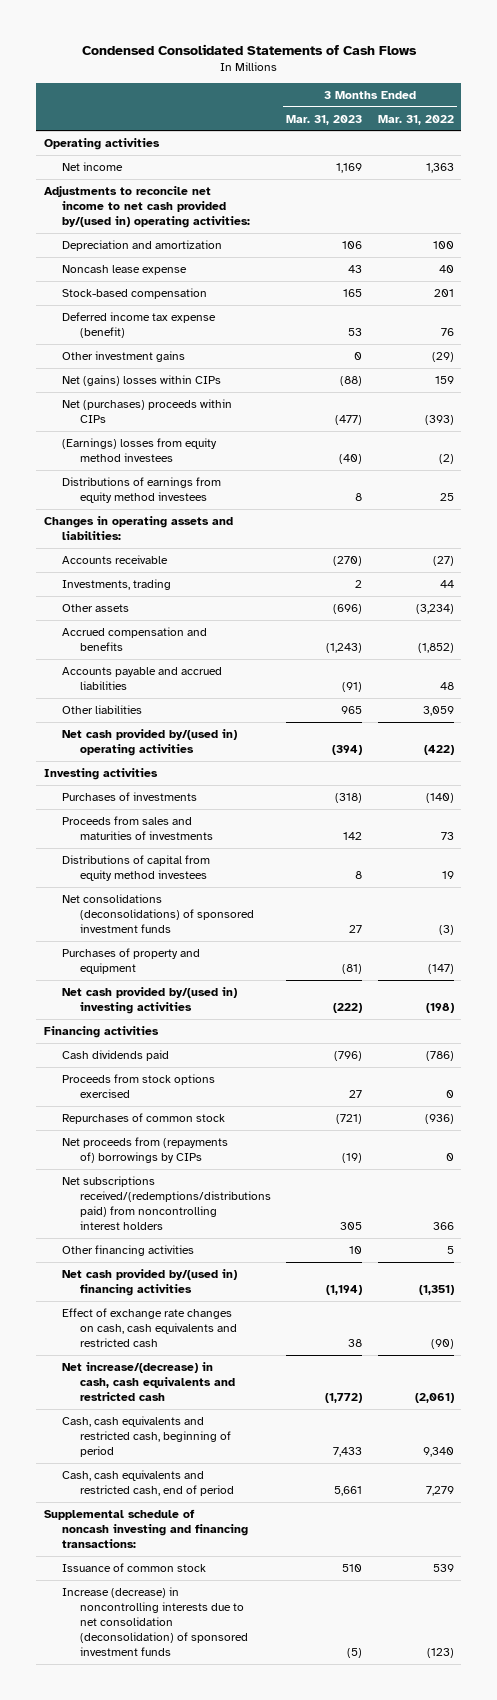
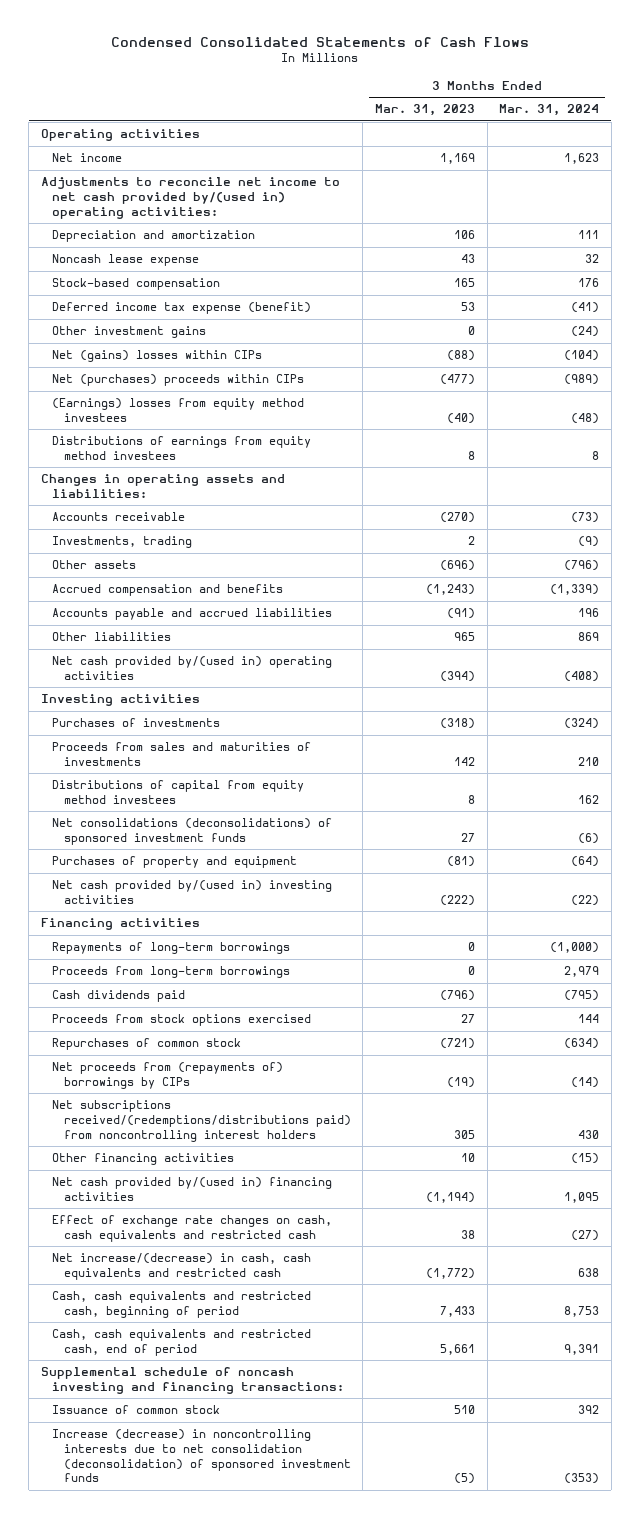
[377,114,454,125] Mar. 31, 2022 -> none
none -> [499,104,600,117] Mar. 31, 2024
none -> [52,942,291,955] Repayments of long-term borrowings
none -> [52,966,291,979] Proceeds from long-term borrowings

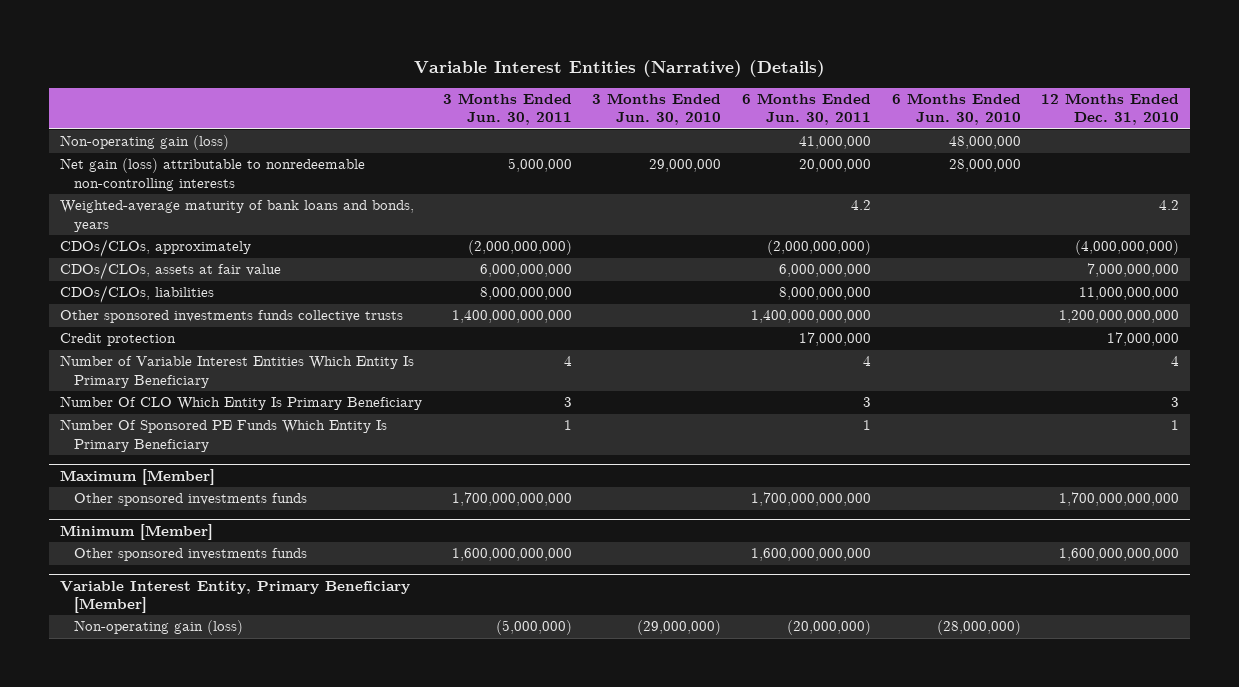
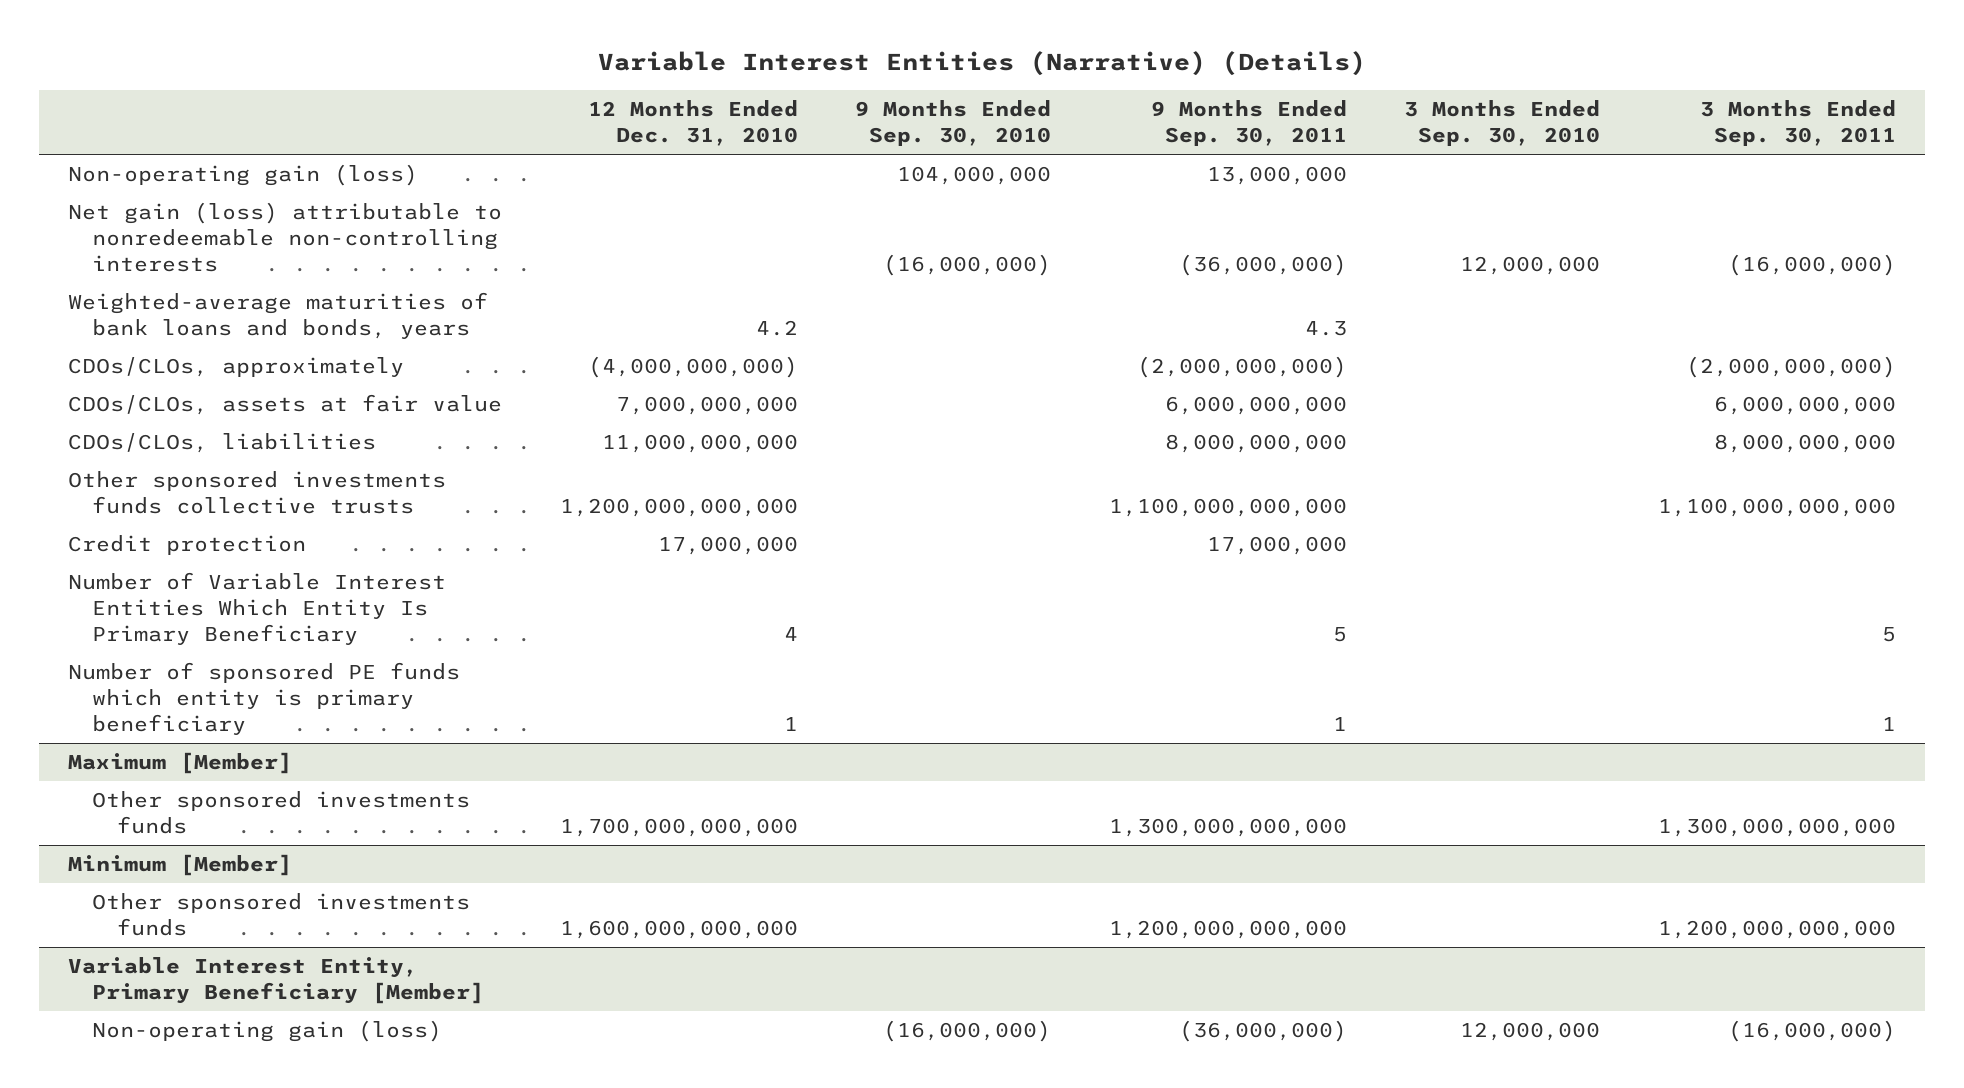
[442,93,572,126] 3 Months Ended Jun. 30, 2011 -> none
[592,93,722,126] 3 Months Ended Jun. 30, 2010 -> none
[741,93,871,126] 6 Months Ended Jun. 30, 2011 -> none
[891,93,1021,126] 6 Months Ended Jun. 30, 2010 -> none
none -> [855,100,1052,147] 9 Months Ended Sep. 30, 2010
none -> [1150,100,1347,147] 9 Months Ended Sep. 30, 2011
none -> [1404,100,1601,147] 3 Months Ended Sep. 30, 2010
none -> [1699,100,1896,147] 3 Months Ended Sep. 30, 2011
[59,200,414,232] Weighted-average maturity of bank loans and bonds, years -> [67,291,488,339] Weighted-average maturities of bank loans and bonds, years
[59,396,422,411] Number Of CLO Which Entity Is Primary Beneficiary -> none
[59,419,387,452] Number Of Sponsored PE Funds Which Entity Is Primary Beneficiary -> [67,661,460,735] Number of sponsored PE funds which entity is primary beneficiary

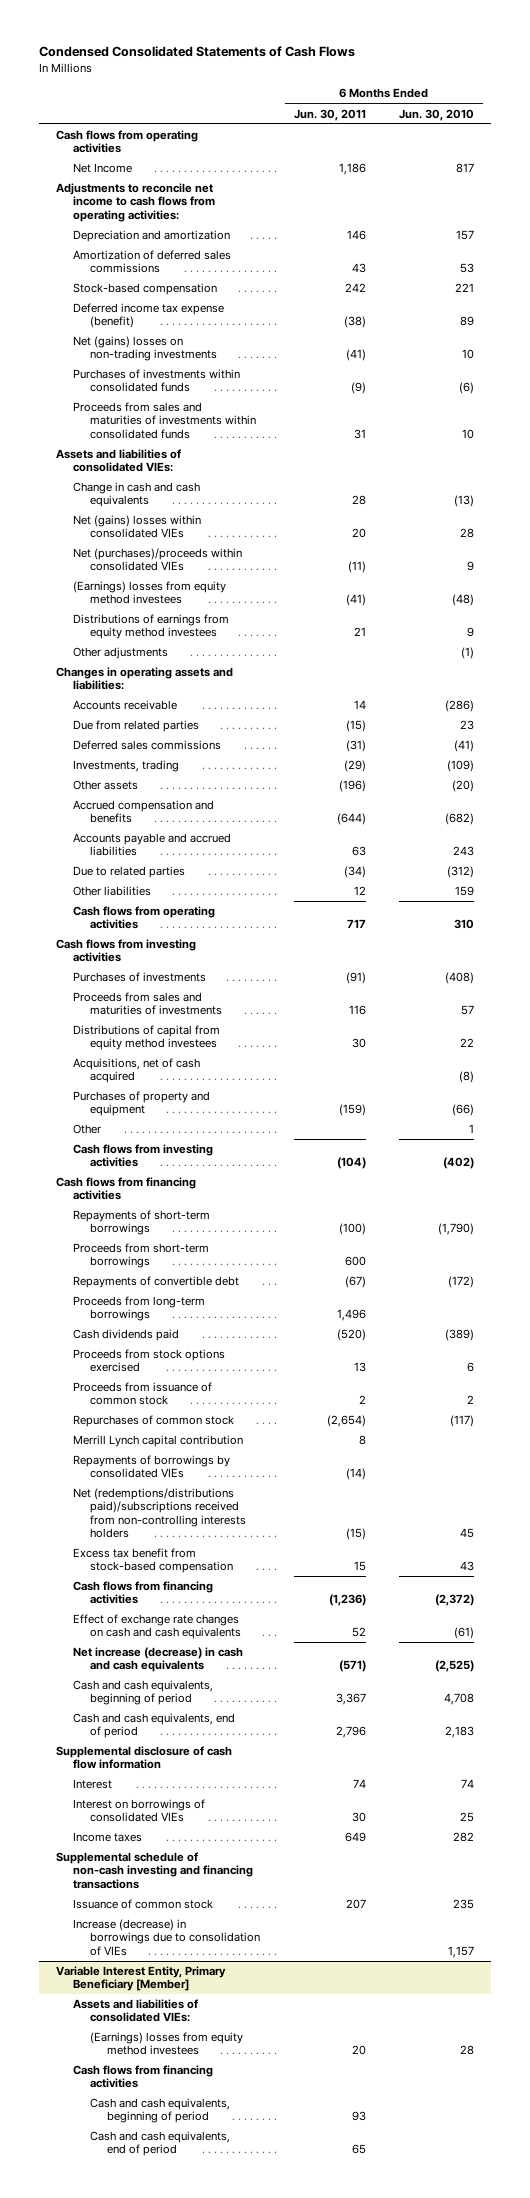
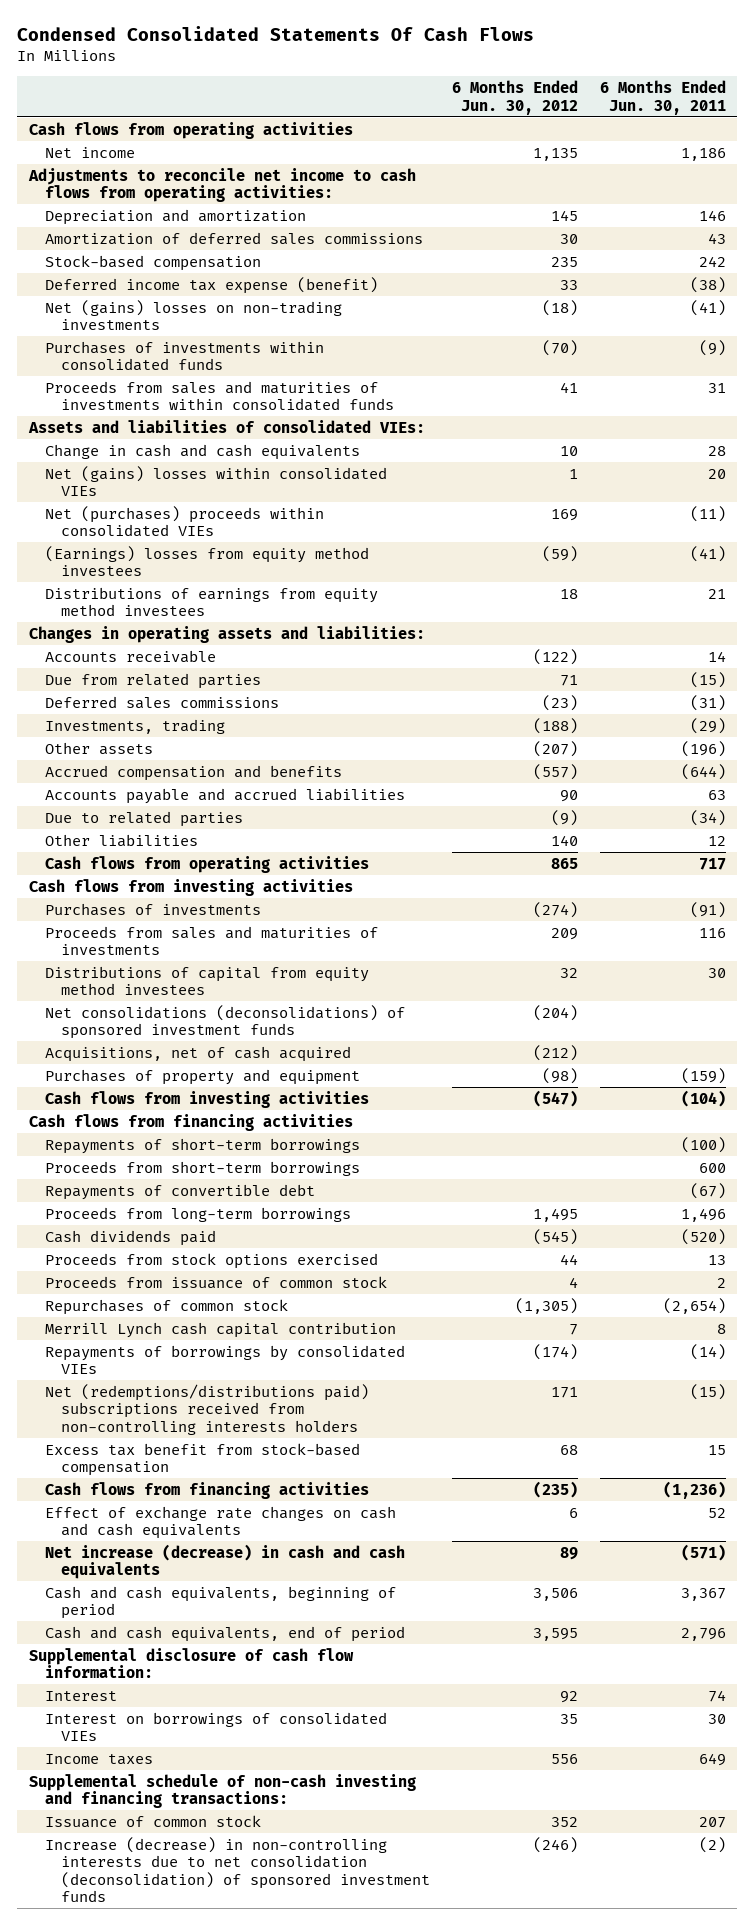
[38,46,355,58] Condensed Consolidated Statements of Cash Flows -> [17,25,535,41] Condensed Consolidated Statements Of Cash Flows
[399,108,475,121] Jun. 30, 2010 -> none
none -> [451,80,578,115] 6 Months Ended Jun. 30, 2012
[72,163,132,174] Net Income -> [44,146,135,158] Net income
[72,548,242,572] Net (purchases)/proceeds within consolidated VIEs -> [44,505,324,538] Net (purchases) proceeds within consolidated VIEs
[72,647,168,660] Other adjustments -> none
none -> [44,1004,405,1040] Net consolidations (deconsolidations) of sponsored investment funds
[72,1124,101,1135] Other -> none
[72,1435,243,1448] Merrill Lynch capital contribution -> [44,1321,396,1338] Merrill Lynch cash capital contribution
[72,1488,246,1538] Net (redemptions/distributions paid)/subscriptions received from non-controlling interests holders -> [44,1383,369,1435] Net (redemptions/distributions paid) subscriptions received from non-controlling interests holders
[55,1746,232,1770] Supplemental disclosure of cash flow information -> [28,1647,354,1679] Supplemental disclosure of cash flow information:
[55,1852,253,1889] Supplemental schedule of non-cash investing and financing transactions -> [28,1773,416,1809] Supplemental schedule of non-cash investing and financing transactions:
[72,1919,260,1956] Increase (decrease) in borrowings due to consolidation of VIEs -> none
[55,1966,226,1992] Variable Interest Entity, Primary Beneficiary [Member] -> none
[72,1999,198,2023] Assets and liabilities of consolidated VIEs: -> none
[89,2032,243,2056] (Earnings) losses from equity method investees -> none
[72,2065,213,2089] Cash flows from financing activities -> none
[89,2098,230,2124] Cash and cash equivalents, beginning of period -> none
[89,2131,230,2157] Cash and cash equivalents, end of period -> none
none -> [44,1836,430,1903] Increase (decrease) in non-controlling interests due to net consolidation (deconsolidation) of sponsored investment funds

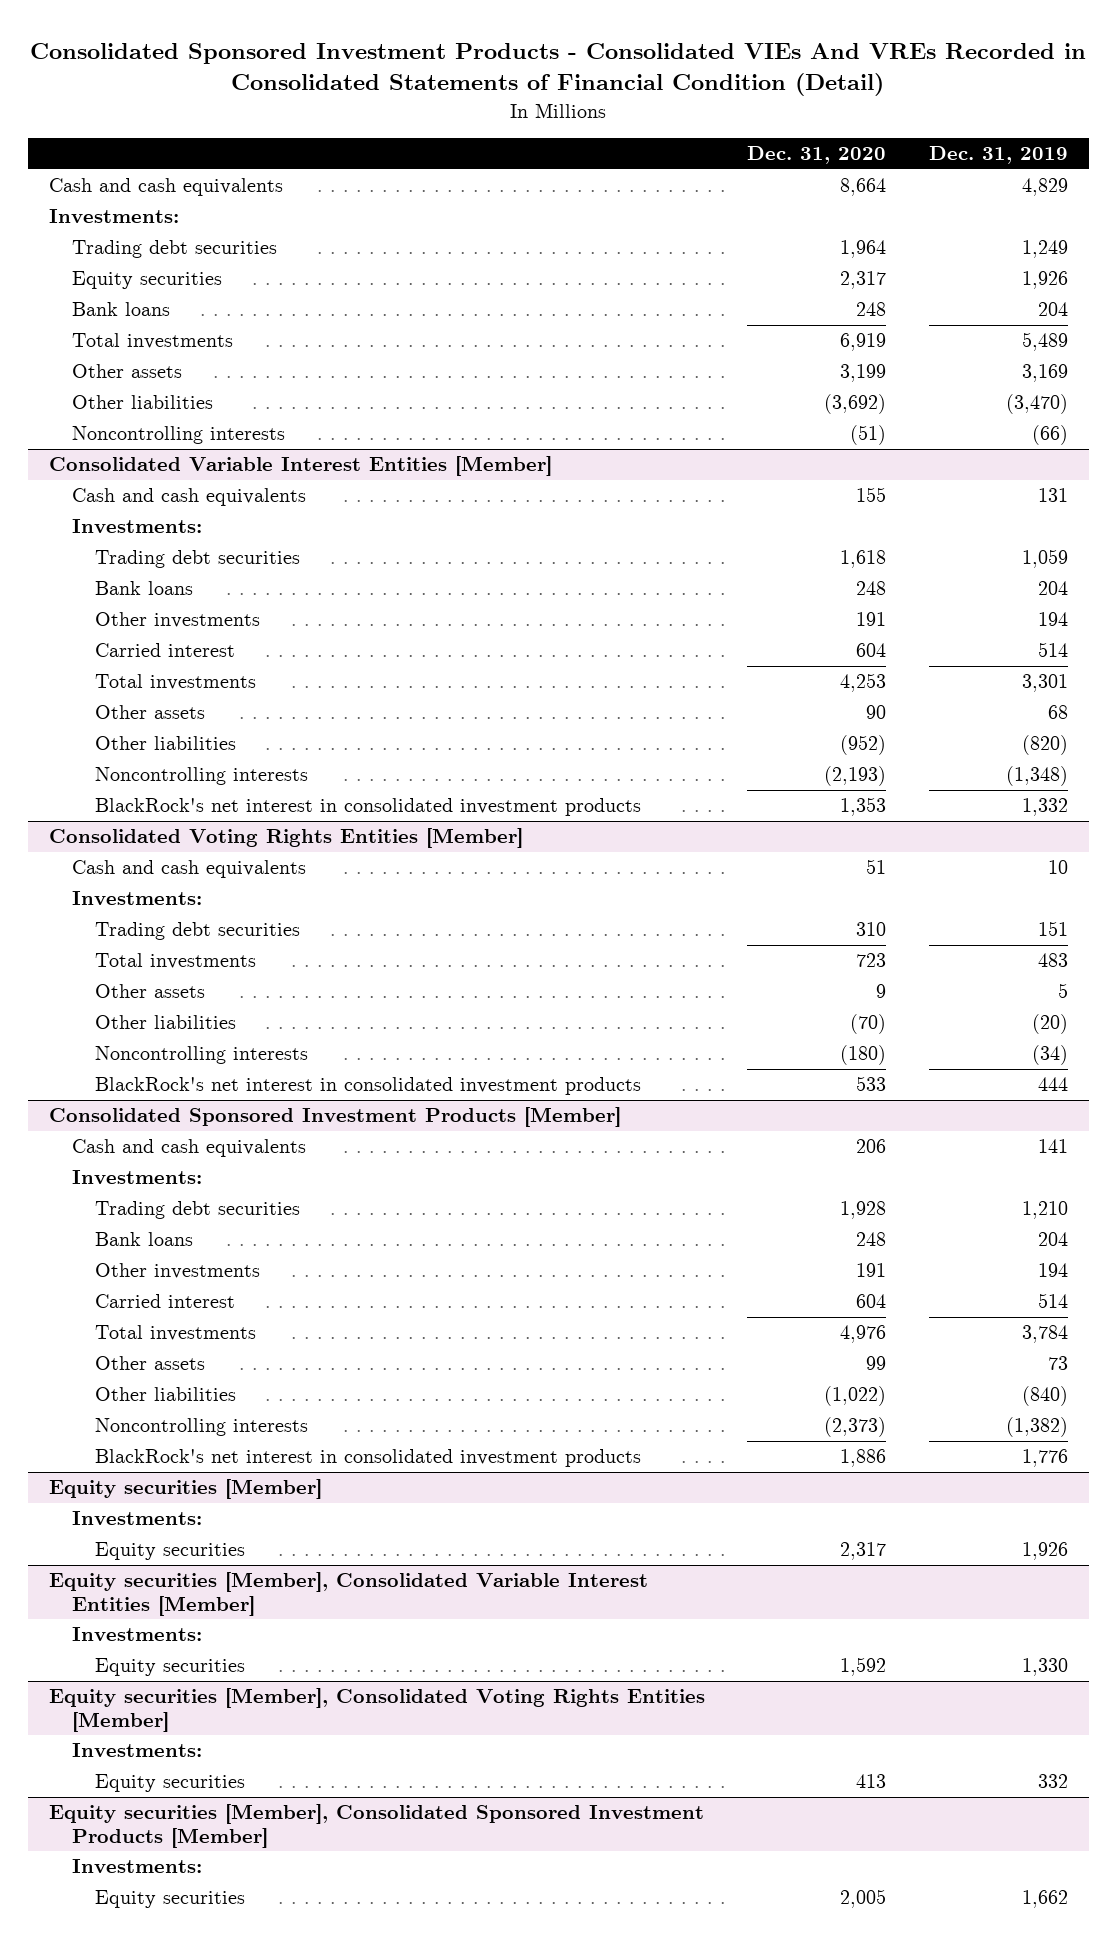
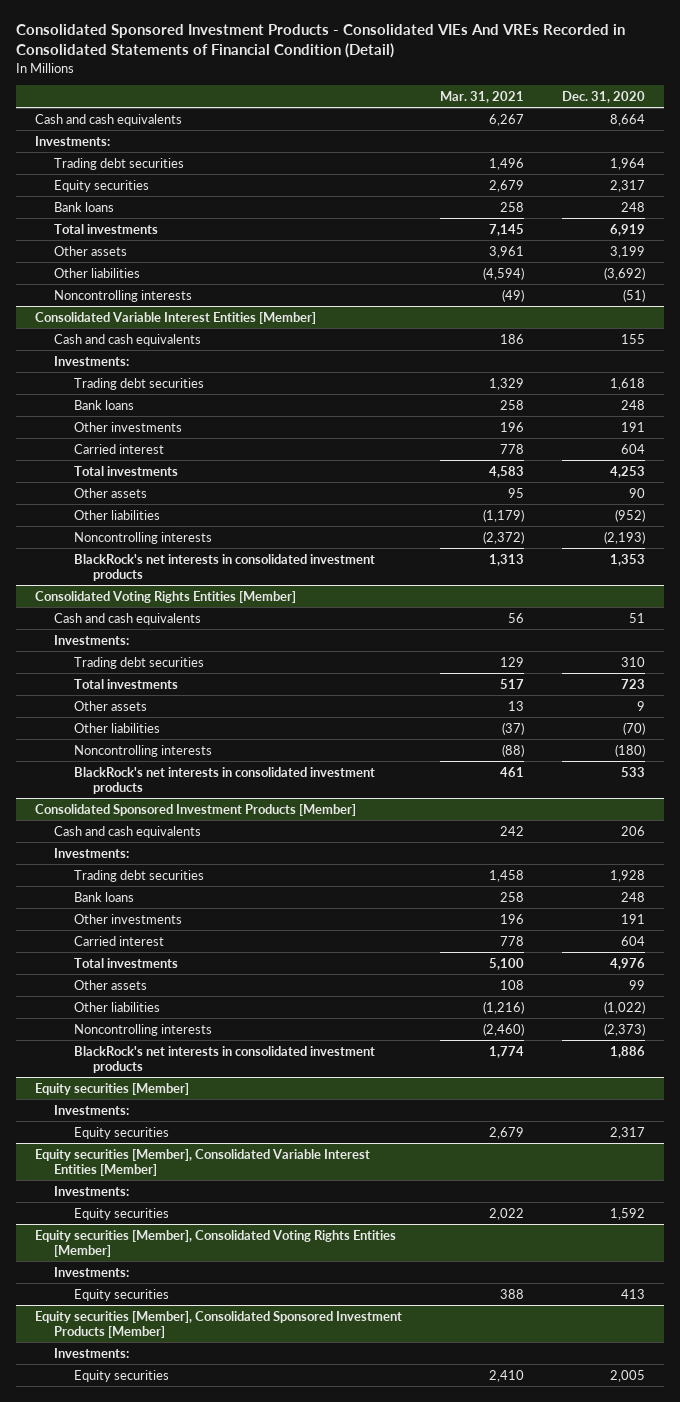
[929,146,1069,165] Dec. 31, 2019 -> none
none -> [439,91,524,104] Mar. 31, 2021
[95,798,642,817] BlackRock's net interest in consolidated investment products -> [73,553,375,581] BlackRock's net interests in consolidated investment products
[95,1077,642,1096] BlackRock's net interest in consolidated investment products -> [73,766,375,794] BlackRock's net interests in consolidated investment products
[95,1449,642,1468] BlackRock's net interest in consolidated investment products -> [73,1045,375,1073] BlackRock's net interests in consolidated investment products

